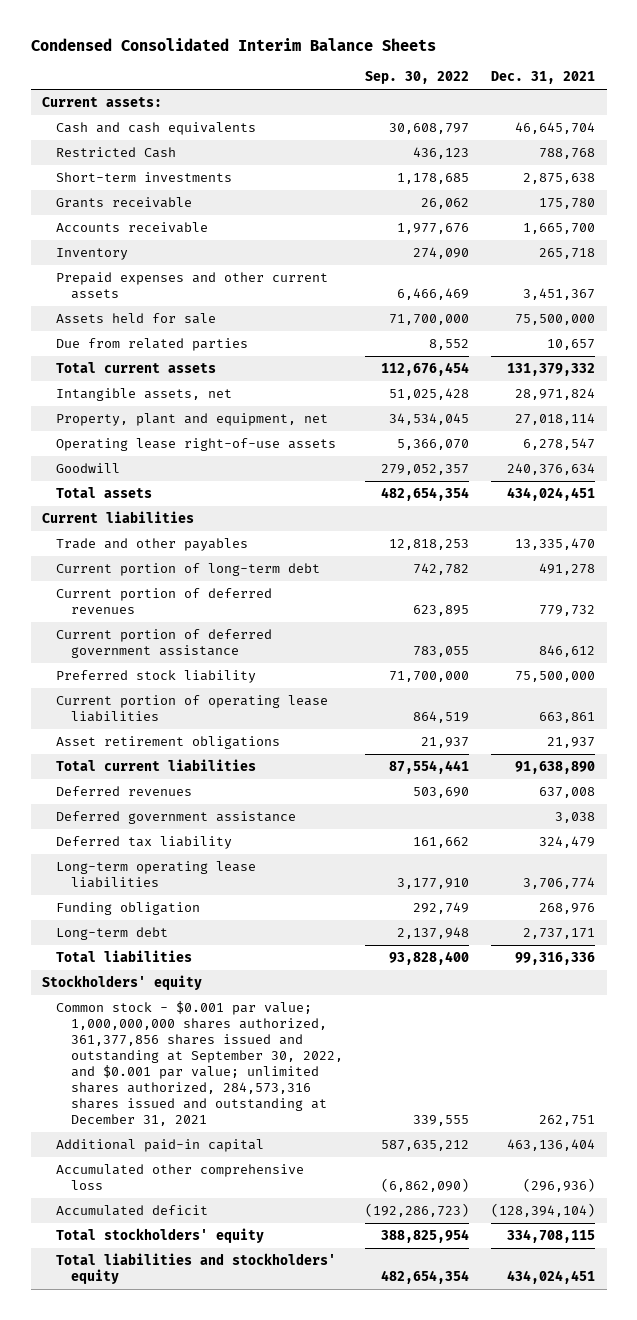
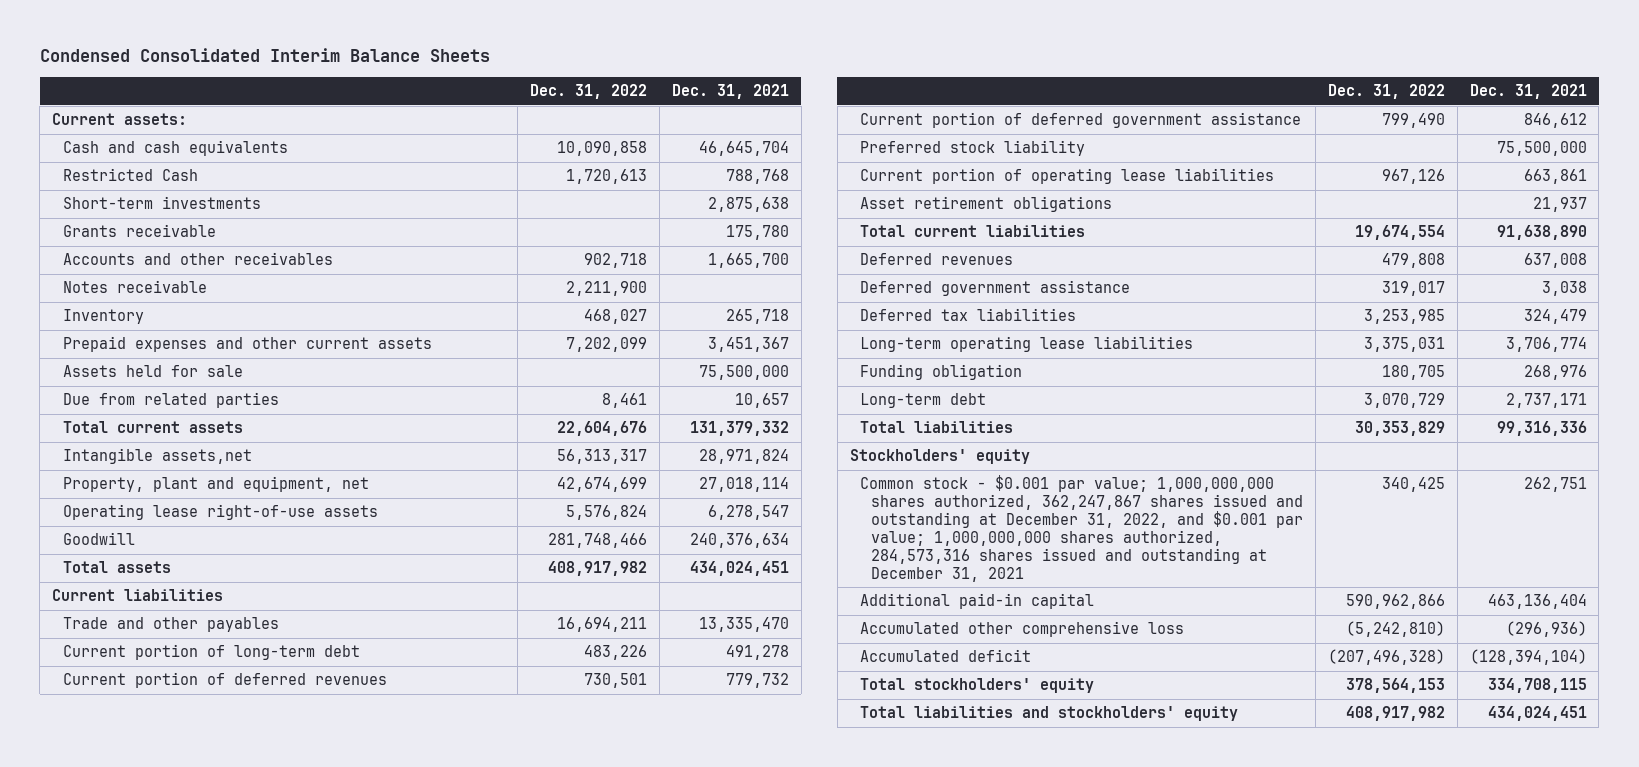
[365,71,470,85] Sep. 30, 2022 -> none
none -> [530,83,648,99] Dec. 31, 2022
[56,221,209,233] Accounts receivable -> [62,252,333,266] Accounts and other receivables
none -> [62,280,207,294] Notes receivable
[56,387,233,401] Intangible assets, net -> [62,448,252,465] Intangible assets,net
[56,835,233,849] Deferred tax liability -> [860,308,1077,322] Deferred tax liabilities
[56,1000,343,1126] Common stock - $0.001 par value; 1,000,000,000 shares authorized, 361,377,856 shares issued and outstanding at September 30, 2022, and $0.001 par value; unlimited shares authorized, 284,573,316 shares issued and outstanding at December 31, 2021 -> [860,475,1304,582] Common stock - $0.001 par value; 1,000,000,000 shares authorized, 362,247,867 shares issued and outstanding at December 31, 2022, and $0.001 par value; 1,000,000,000 shares authorized, 284,573,316 shares issued and outstanding at December 31, 2021

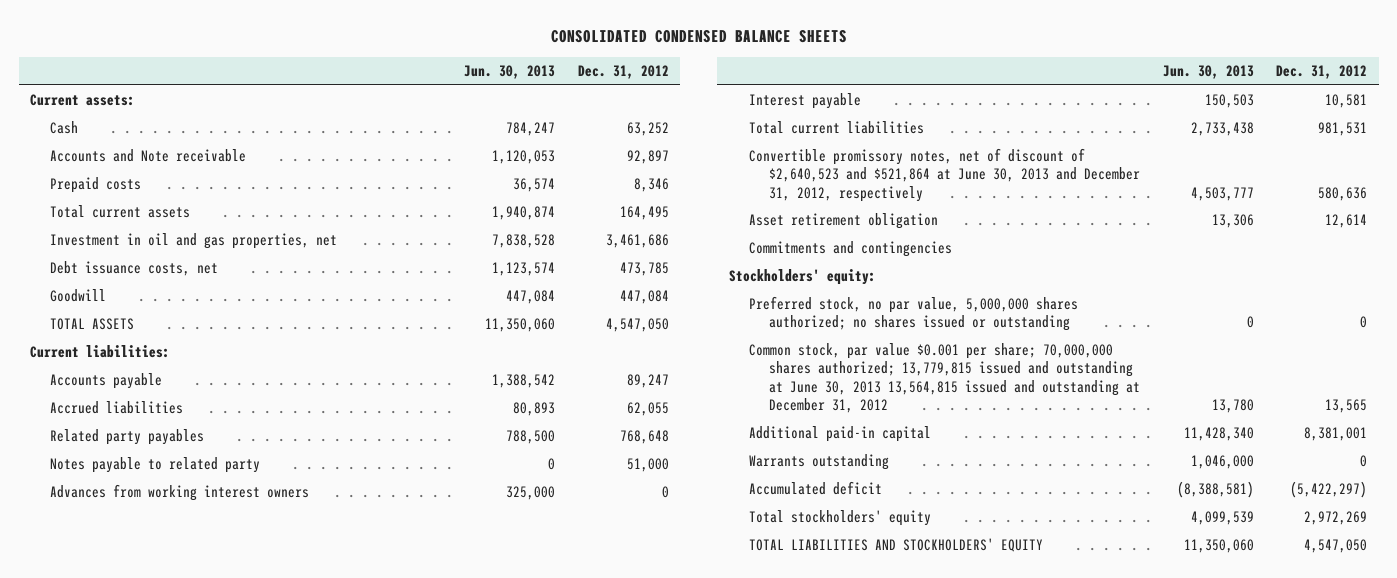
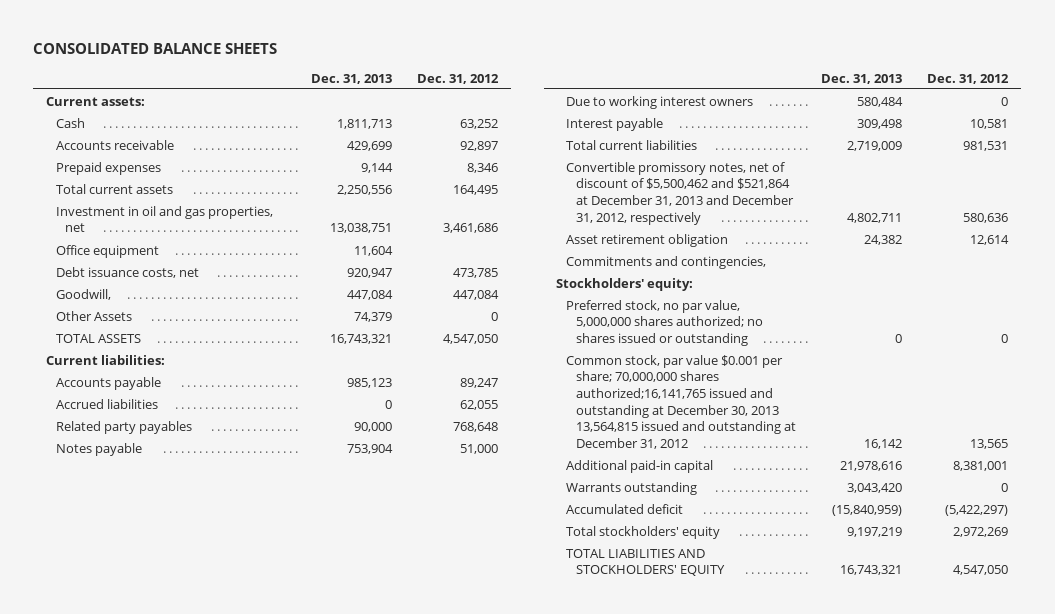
[550,29,847,43] CONSOLIDATED CONDENSED BALANCE SHEETS -> [33,42,278,54] CONSOLIDATED BALANCE SHEETS
[464,65,556,80] Jun. 30, 2013 -> none
none -> [310,73,392,84] Dec. 31, 2013
[50,149,247,163] Accounts and Note receivable -> [55,139,174,150] Accounts receivable
[50,177,142,194] Prepaid costs -> [55,161,161,175] Prepaid expenses
none -> [55,244,159,258] Office equipment
[50,289,107,303] Goodwill -> [55,288,111,300] Goodwill,
none -> [55,310,132,321] Other Assets
[50,457,261,474] Notes payable to related party -> none
[50,484,310,502] Advances from working interest owners -> none
none -> [55,442,142,456] Notes payable
none -> [566,95,754,109] Due to working interest owners
[748,148,1141,202] Convertible promissory notes, net of discount of $2,640,523 and $521,864 at June 30, 2013 and December 31, 2012, respectively -> [566,161,794,225] Convertible promissory notes, net of discount of $5,500,462 and $521,864 at December 31, 2013 and December 31, 2012, respectively
[748,241,952,258] Commitments and contingencies -> [566,255,767,269] Commitments and contingencies,
[748,343,1141,414] Common stock, par value $0.001 per share; 70,000,000 shares authorized; 13,779,815 issued and outstanding at June 30, 2013 13,564,815 issued and outstanding at December 31, 2012 -> [566,354,796,449] Common stock, par value $0.001 per share; 70,000,000 shares authorized;16,141,765 issued and outstanding at December 30, 2013 13,564,815 issued and outstanding at December 31, 2012

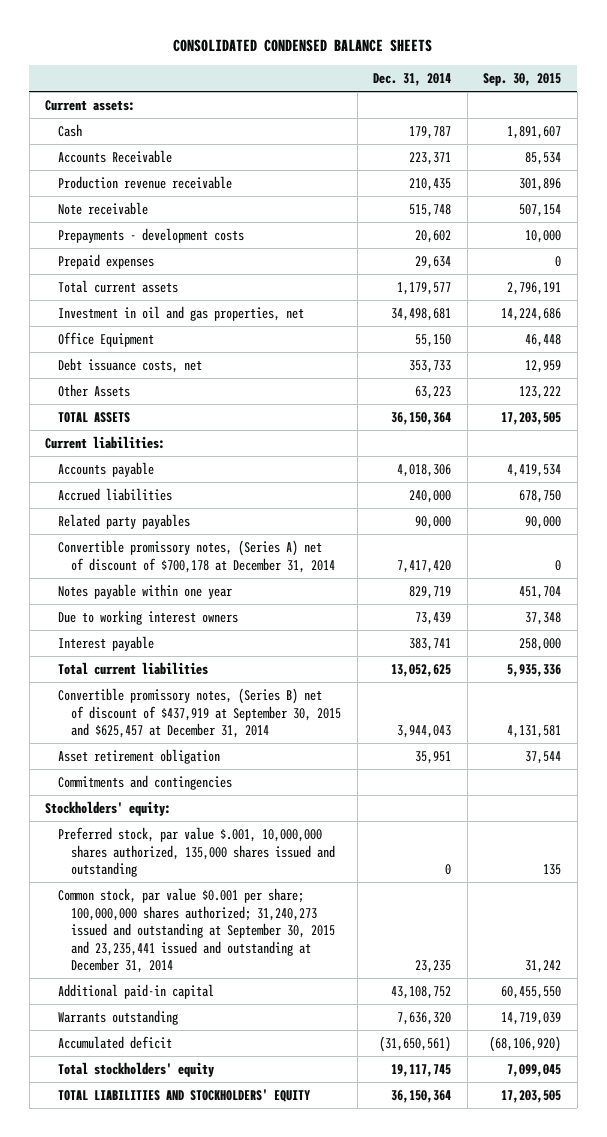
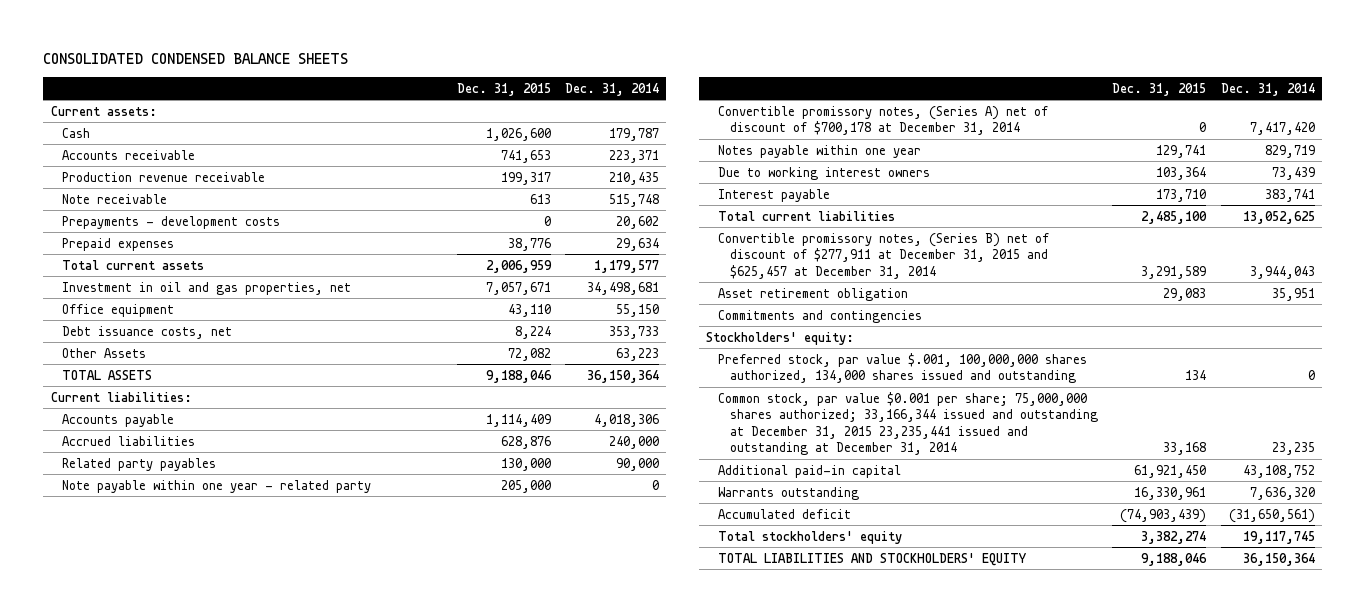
[483,73,562,87] Sep. 30, 2015 -> none
none -> [456,82,551,96] Dec. 31, 2015
[58,150,173,164] Accounts Receivable -> [62,149,196,160] Accounts receivable
[58,332,155,348] Office Equipment -> [62,303,175,317] Office equipment
none -> [62,479,372,493] Note payable within one year - related party
[58,688,342,739] Convertible promissory notes, (Series B) net of discount of $437,919 at September 30, 2015 and $625,457 at December 31, 2014 -> [717,232,1049,279] Convertible promissory notes, (Series B) net of discount of $277,911 at December 31, 2015 and $625,457 at December 31, 2014
[58,827,336,878] Preferred stock, par value $.001, 10,000,000 shares authorized, 135,000 shares issued and outstanding -> [717,352,1087,384] Preferred stock, par value $.001, 100,000,000 shares authorized, 134,000 shares issued and outstanding
[58,888,336,974] Common stock, par value $0.001 per share; 100,000,000 shares authorized; 31,240,273 issued and outstanding at September 30, 2015 and 23,235,441 issued and outstanding at December 31, 2014 -> [717,391,1098,456] Common stock, par value $0.001 per share; 75,000,000 shares authorized; 33,166,344 issued and outstanding at December 31, 2015 23,235,441 issued and outstanding at December 31, 2014

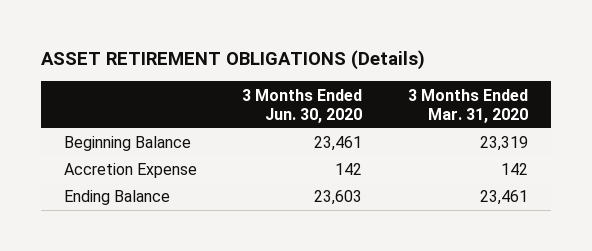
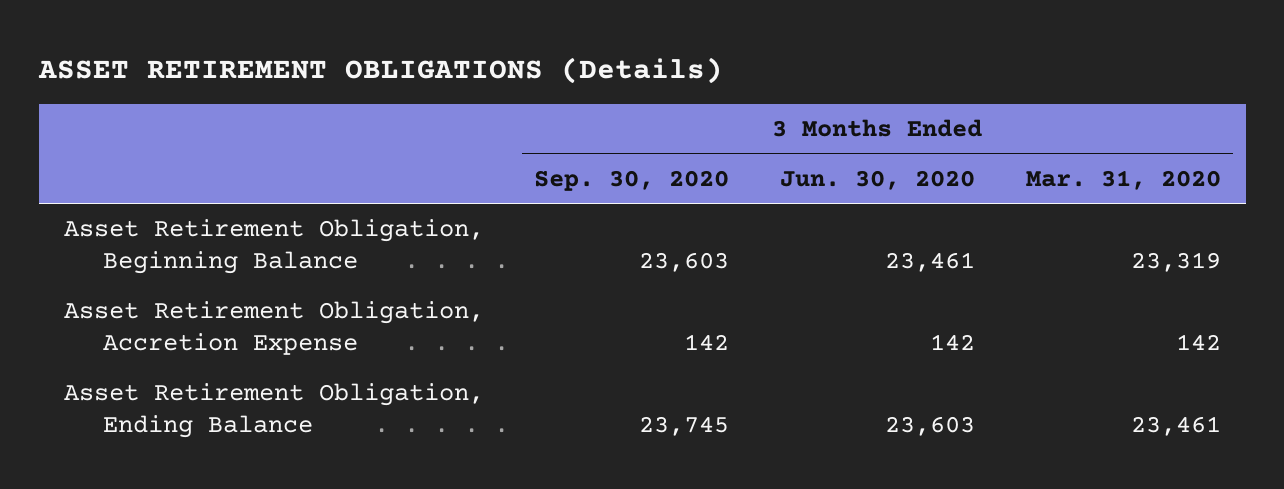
none -> [534,169,730,191] Sep. 30, 2020
[63,136,191,152] Beginning Balance -> [63,219,484,275] Asset Retirement Obligation, Beginning Balance
[63,163,197,179] Accretion Expense -> [63,301,484,356] Asset Retirement Obligation, Accretion Expense
[63,190,170,206] Ending Balance -> [63,383,484,439] Asset Retirement Obligation, Ending Balance

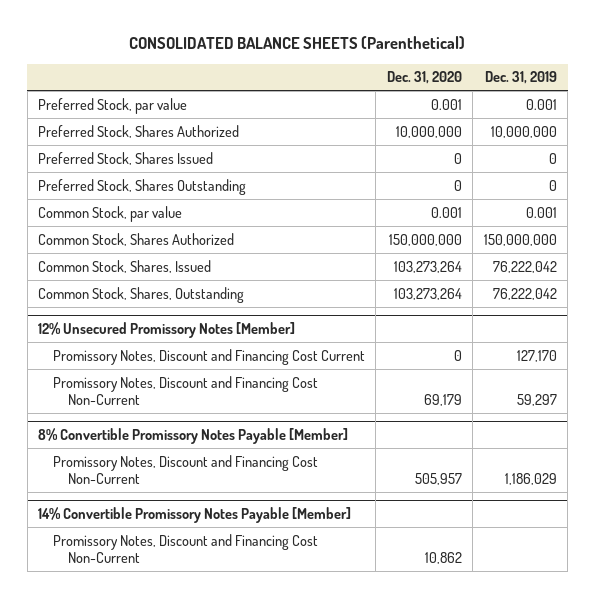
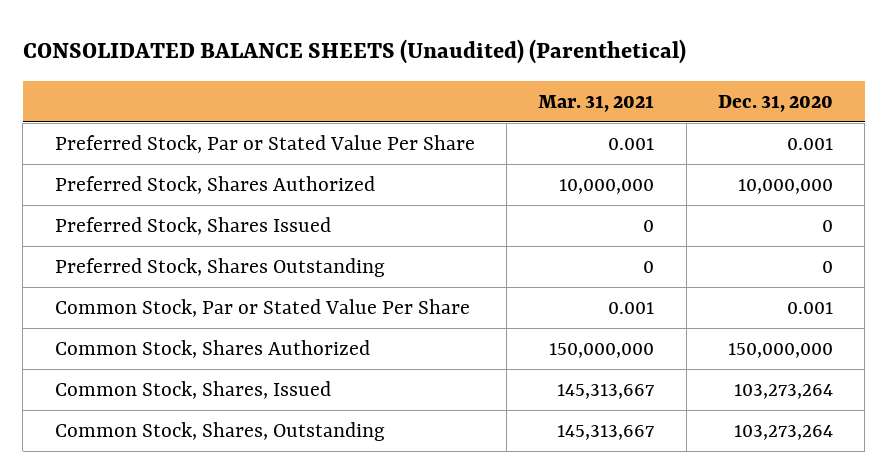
[129,36,466,50] CONSOLIDATED BALANCE SHEETS (Parenthetical) -> [22,38,686,64] CONSOLIDATED BALANCE SHEETS (Unaudited) (Parenthetical)
[484,71,557,85] Dec. 31, 2019 -> none
none -> [538,94,655,112] Mar. 31, 2021
[38,97,188,114] Preferred Stock, par value -> [54,134,475,153] Preferred Stock, Par or Stated Value Per Share
[38,205,183,222] Common Stock, par value -> [54,298,470,317] Common Stock, Par or Stated Value Per Share
[38,322,296,339] 12% Unsecured Promissory Notes [Member] -> none
[52,348,365,365] Promissory Notes, Discount and Financing Cost Current -> none
[52,375,318,405] Promissory Notes, Discount and Financing Cost Non-Current -> none
[38,428,349,445] 8% Convertible Promissory Notes Payable [Member] -> none
[52,454,318,484] Promissory Notes, Discount and Financing Cost Non-Current -> none
[38,507,352,524] 14% Convertible Promissory Notes Payable [Member] -> none
[52,533,318,563] Promissory Notes, Discount and Financing Cost Non-Current -> none

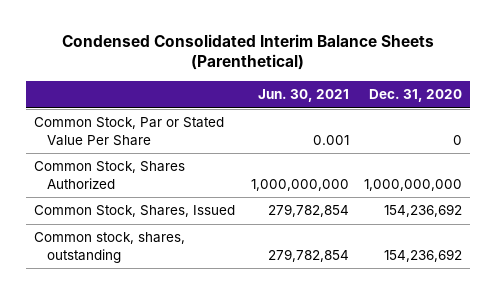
[22,38,686,64] CONSOLIDATED BALANCE SHEETS (Unaudited) (Parenthetical) -> [62,33,435,71] Condensed Consolidated Interim Balance Sheets (Parenthetical)
[538,94,655,112] Mar. 31, 2021 -> none
none -> [257,89,349,103] Jun. 30, 2021
[54,134,475,153] Preferred Stock, Par or Stated Value Per Share -> none
[54,175,375,194] Preferred Stock, Shares Authorized -> none
[54,216,331,235] Preferred Stock, Shares Issued -> none
[54,257,385,277] Preferred Stock, Shares Outstanding -> none
[787,301,834,314] 0.001 -> [453,134,463,145] 0
[728,342,834,358] 150,000,000 -> [364,178,463,191] 1,000,000,000
[734,383,834,399] 103,273,264 -> [384,204,463,218] 154,236,692
[54,421,385,441] Common Stock, Shares, Outstanding -> [33,232,185,263] Common stock, shares, outstanding
[734,424,834,440] 103,273,264 -> [384,248,463,262] 154,236,692

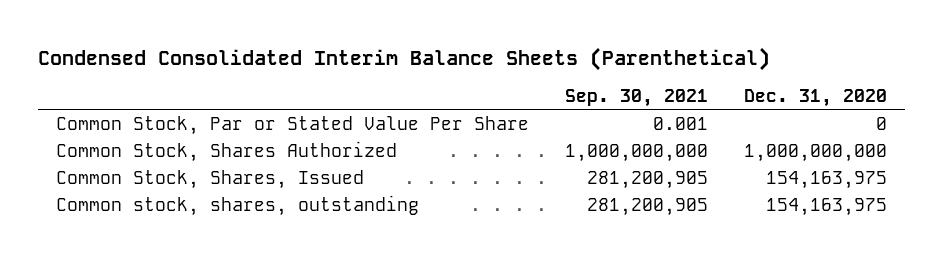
[257,89,349,103] Jun. 30, 2021 -> none
none -> [564,88,708,107] Sep. 30, 2021
[384,204,463,218] 154,236,692 -> [765,170,887,189] 154,163,975
[384,248,463,262] 154,236,692 -> [765,197,887,216] 154,163,975

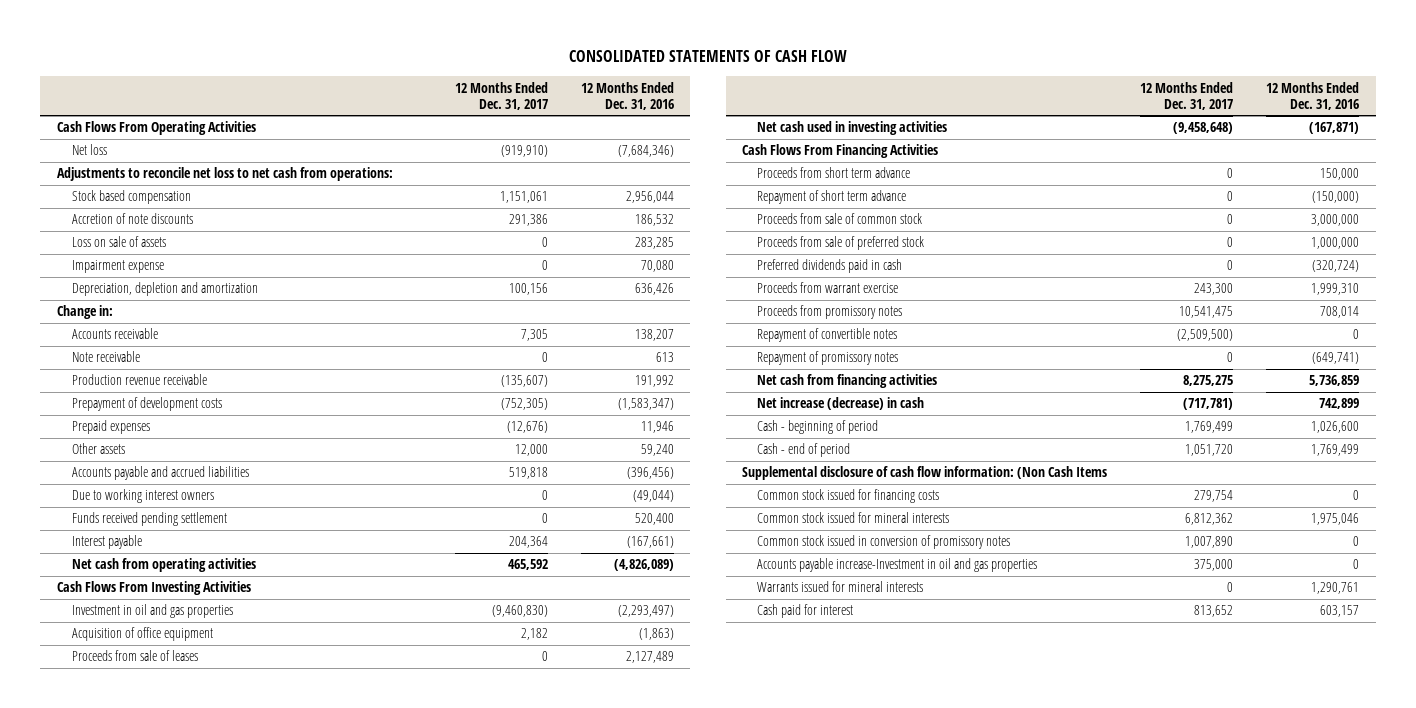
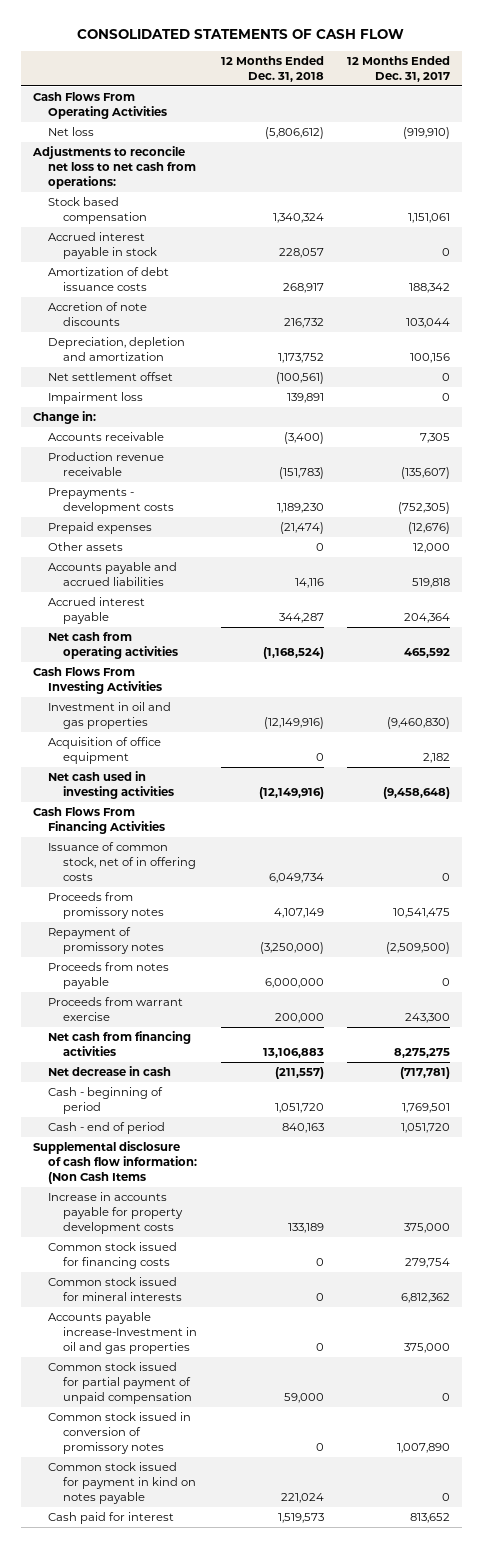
[580,81,674,110] 12 Months Ended Dec. 31, 2016 -> none
none -> [220,56,324,82] 12 Months Ended Dec. 31, 2018
[71,236,166,248] Loss on sale of assets -> none
[71,260,164,274] Impairment expense -> none
none -> [48,232,158,259] Accrued interest payable in stock
none -> [48,267,170,291] Amortization of debt issuance costs
[508,214,548,227] 291,386 -> [406,317,451,328] 103,044
none -> [48,372,174,382] Net settlement offset
none -> [48,392,144,405] Impairment loss
[71,351,140,363] Note receivable -> none
[71,397,222,412] Prepayment of development costs -> [48,488,175,514] Prepayments - development costs
[71,489,214,504] Due to working interest owners -> none
[71,512,227,527] Funds received pending settlement -> none
[71,535,142,550] Interest payable -> [48,597,146,624] Accrued interest payable
[71,650,198,662] Proceeds from sale of leases -> none
[757,167,911,179] Proceeds from short term advance -> none
[757,190,907,205] Repayment of short term advance -> none
[757,213,923,225] Proceeds from sale of common stock -> none
[757,236,925,251] Proceeds from sale of preferred stock -> none
[757,259,903,274] Preferred dividends paid in cash -> none
none -> [48,842,197,881] Issuance of common stock, net of in offering costs
[757,328,898,343] Repayment of convertible notes -> none
[1227,352,1234,363] 0 -> [386,941,451,954] (2,509,500)
none -> [48,962,170,989] Proceeds from notes payable
[757,282,899,294] Proceeds from warrant exercise -> [48,997,184,1021] Proceeds from warrant exercise
[757,397,925,411] Net increase (decrease) in cash -> [48,1066,172,1077] Net decrease in cash
[1185,421,1234,434] 1,769,499 -> [402,1102,451,1113] 1,769,501
none -> [48,1192,184,1234] Increase in accounts payable for property development costs
[757,581,924,593] Warrants issued for mineral interests -> none
none -> [48,1362,193,1404] Common stock issued for partial payment of unpaid compensation
[757,535,1011,550] Common stock issued in conversion of promissory notes -> [48,1412,192,1454] Common stock issued in conversion of promissory notes
none -> [48,1462,197,1504] Common stock issued for payment in kind on notes payable

